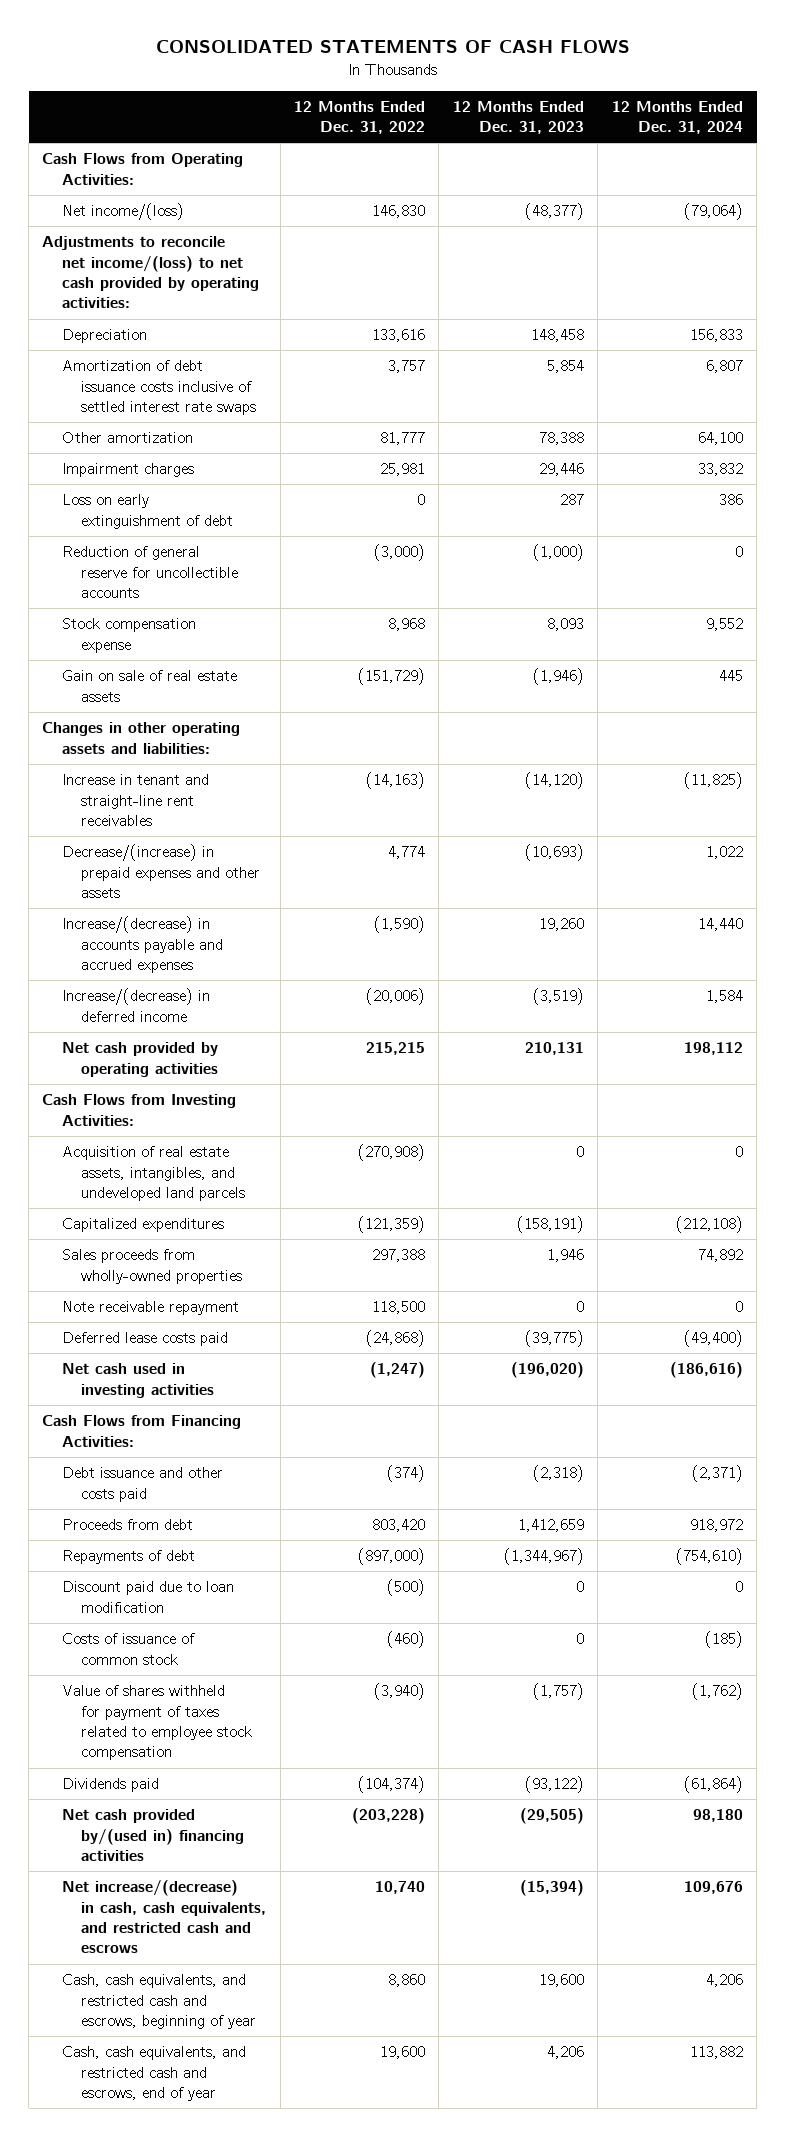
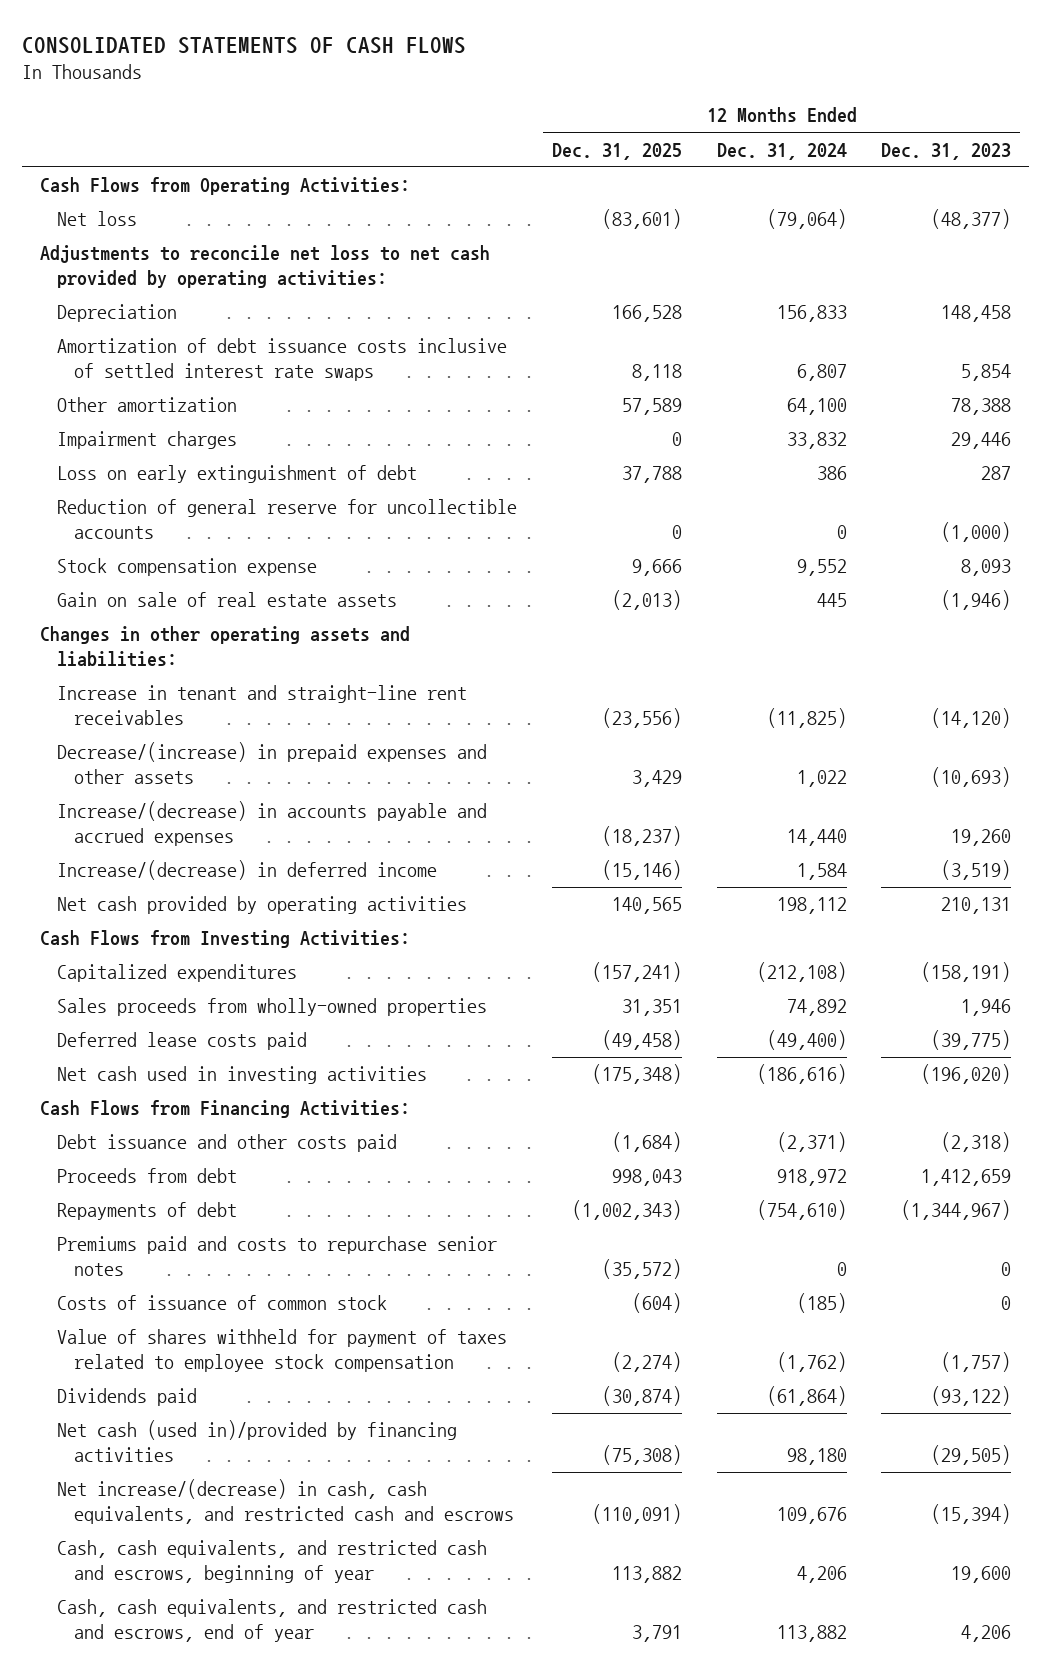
[293,100,425,135] 12 Months Ended Dec. 31, 2022 -> none
none -> [551,142,682,160] Dec. 31, 2025
[61,203,184,221] Net income/(loss) -> [56,211,137,227] Net loss
[42,236,259,309] Adjustments to reconcile net income/(loss) to net cash provided by operating activities: -> [39,245,490,289] Adjustments to reconcile net loss to net cash provided by operating activities:
[61,1146,246,1202] Acquisition of real estate assets, intangibles, and undeveloped land parcels -> none
[61,1301,239,1316] Note receivable repayment -> none
[61,1581,234,1613] Discount paid due to loan modification -> none
none -> [56,1236,497,1277] Premiums paid and costs to repurchase senior notes
[61,1809,245,1862] Net cash provided by/(used in) financing activities -> [56,1420,457,1463] Net cash (used in)/provided by financing activities

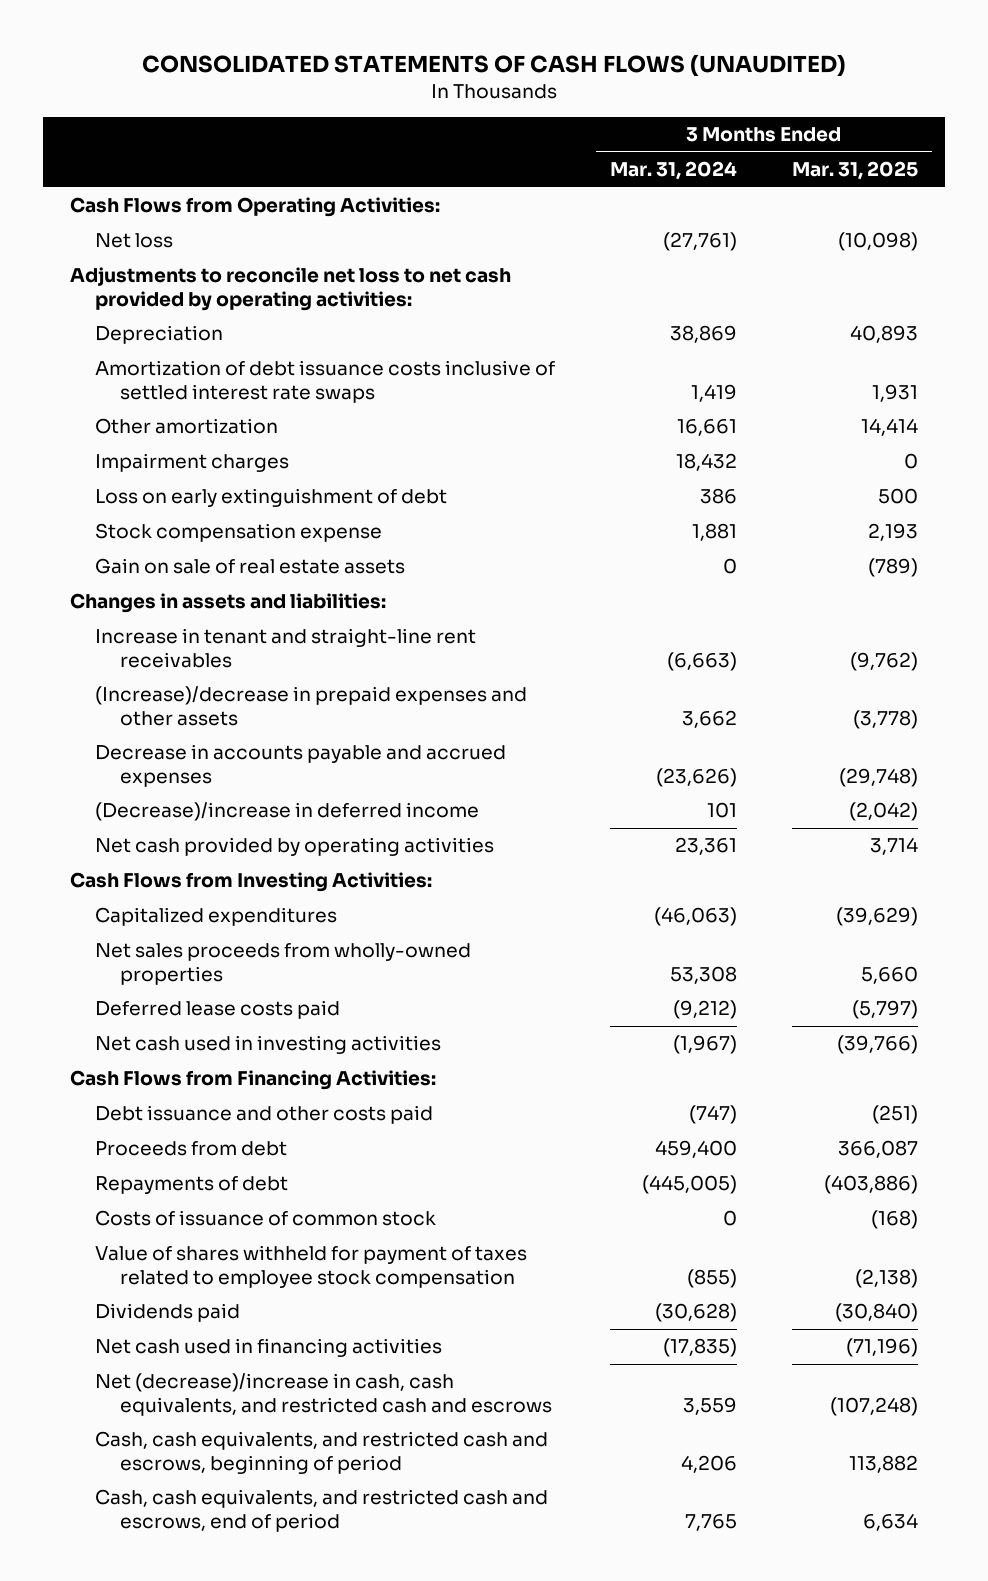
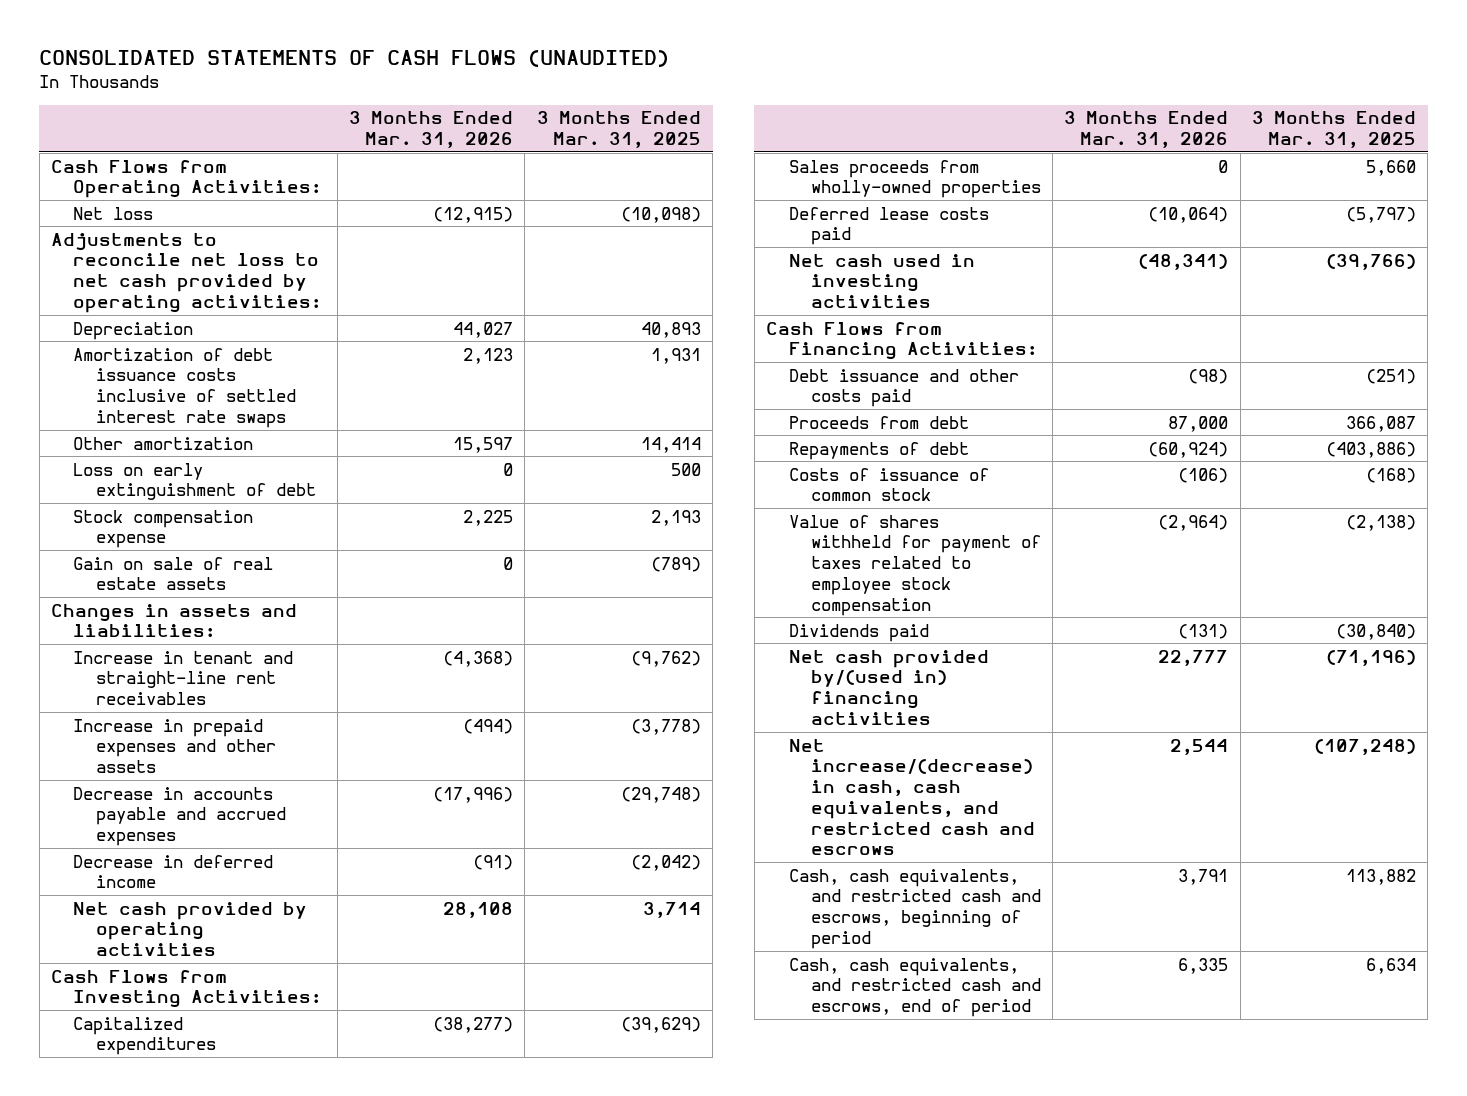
[609,161,737,181] Mar. 31, 2024 -> none
none -> [349,111,514,149] 3 Months Ended Mar. 31, 2026
[94,453,289,473] Impairment charges -> none
[94,686,527,726] (Increase)/decrease in prepaid expenses and other assets -> [73,718,276,774] Increase in prepaid expenses and other assets
[94,802,479,822] (Decrease)/increase in deferred income -> [73,854,274,889] Decrease in deferred income
[94,943,471,985] Net sales proceeds from wholly-owned properties -> [788,159,1041,199] Sales proceeds from wholly-owned properties
[94,1338,442,1358] Net cash used in financing activities -> [788,649,989,725] Net cash provided by/(used in) financing activities
[94,1373,552,1416] Net (decrease)/increase in cash, cash equivalents, and restricted cash and escrows -> [788,738,1035,856] Net increase/(decrease) in cash, cash equivalents, and restricted cash and escrows

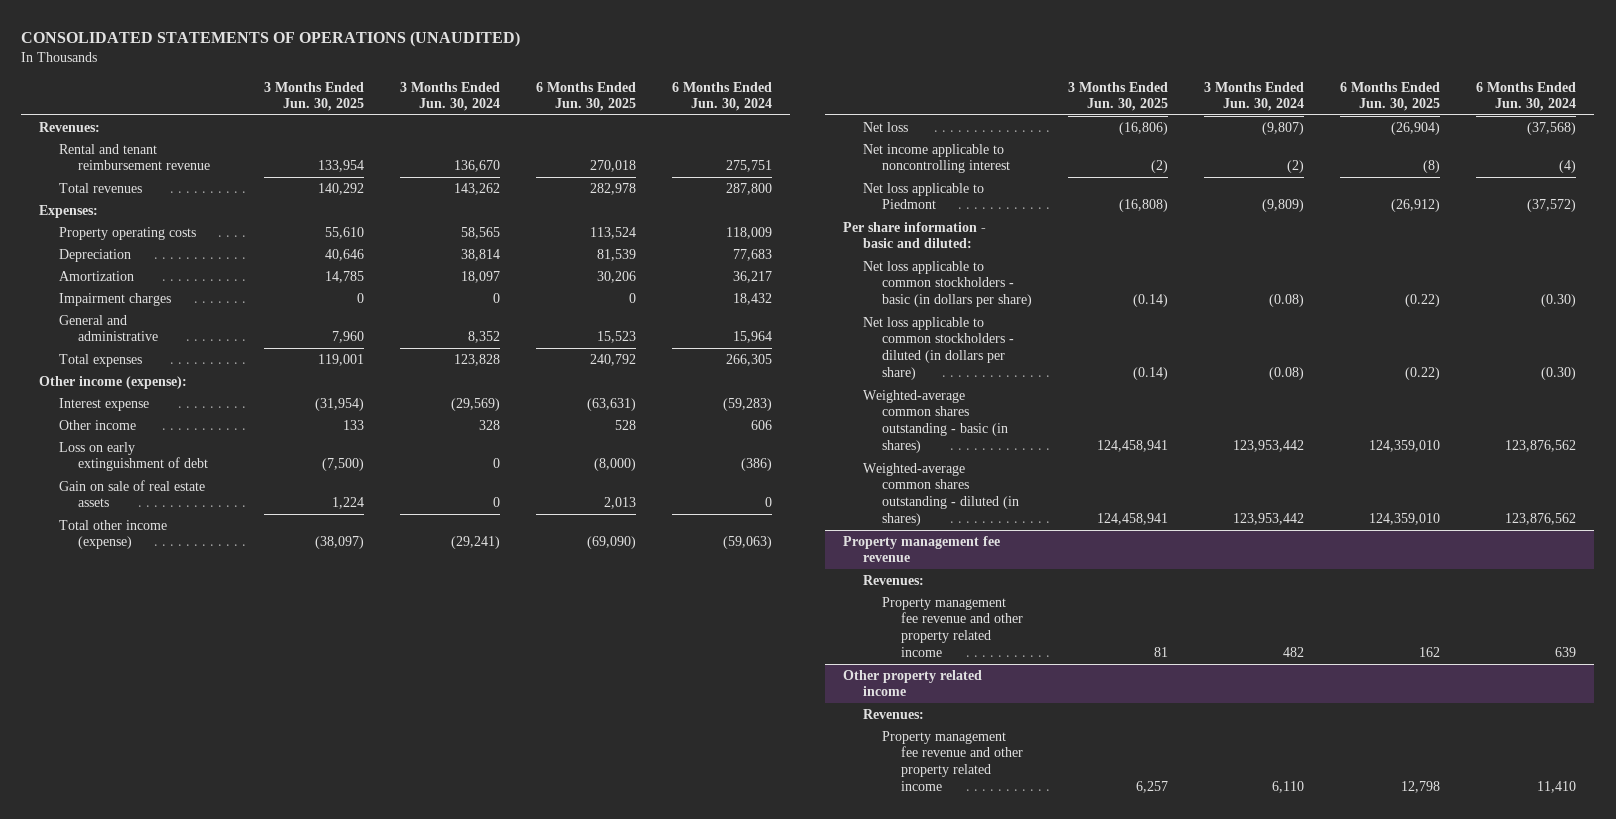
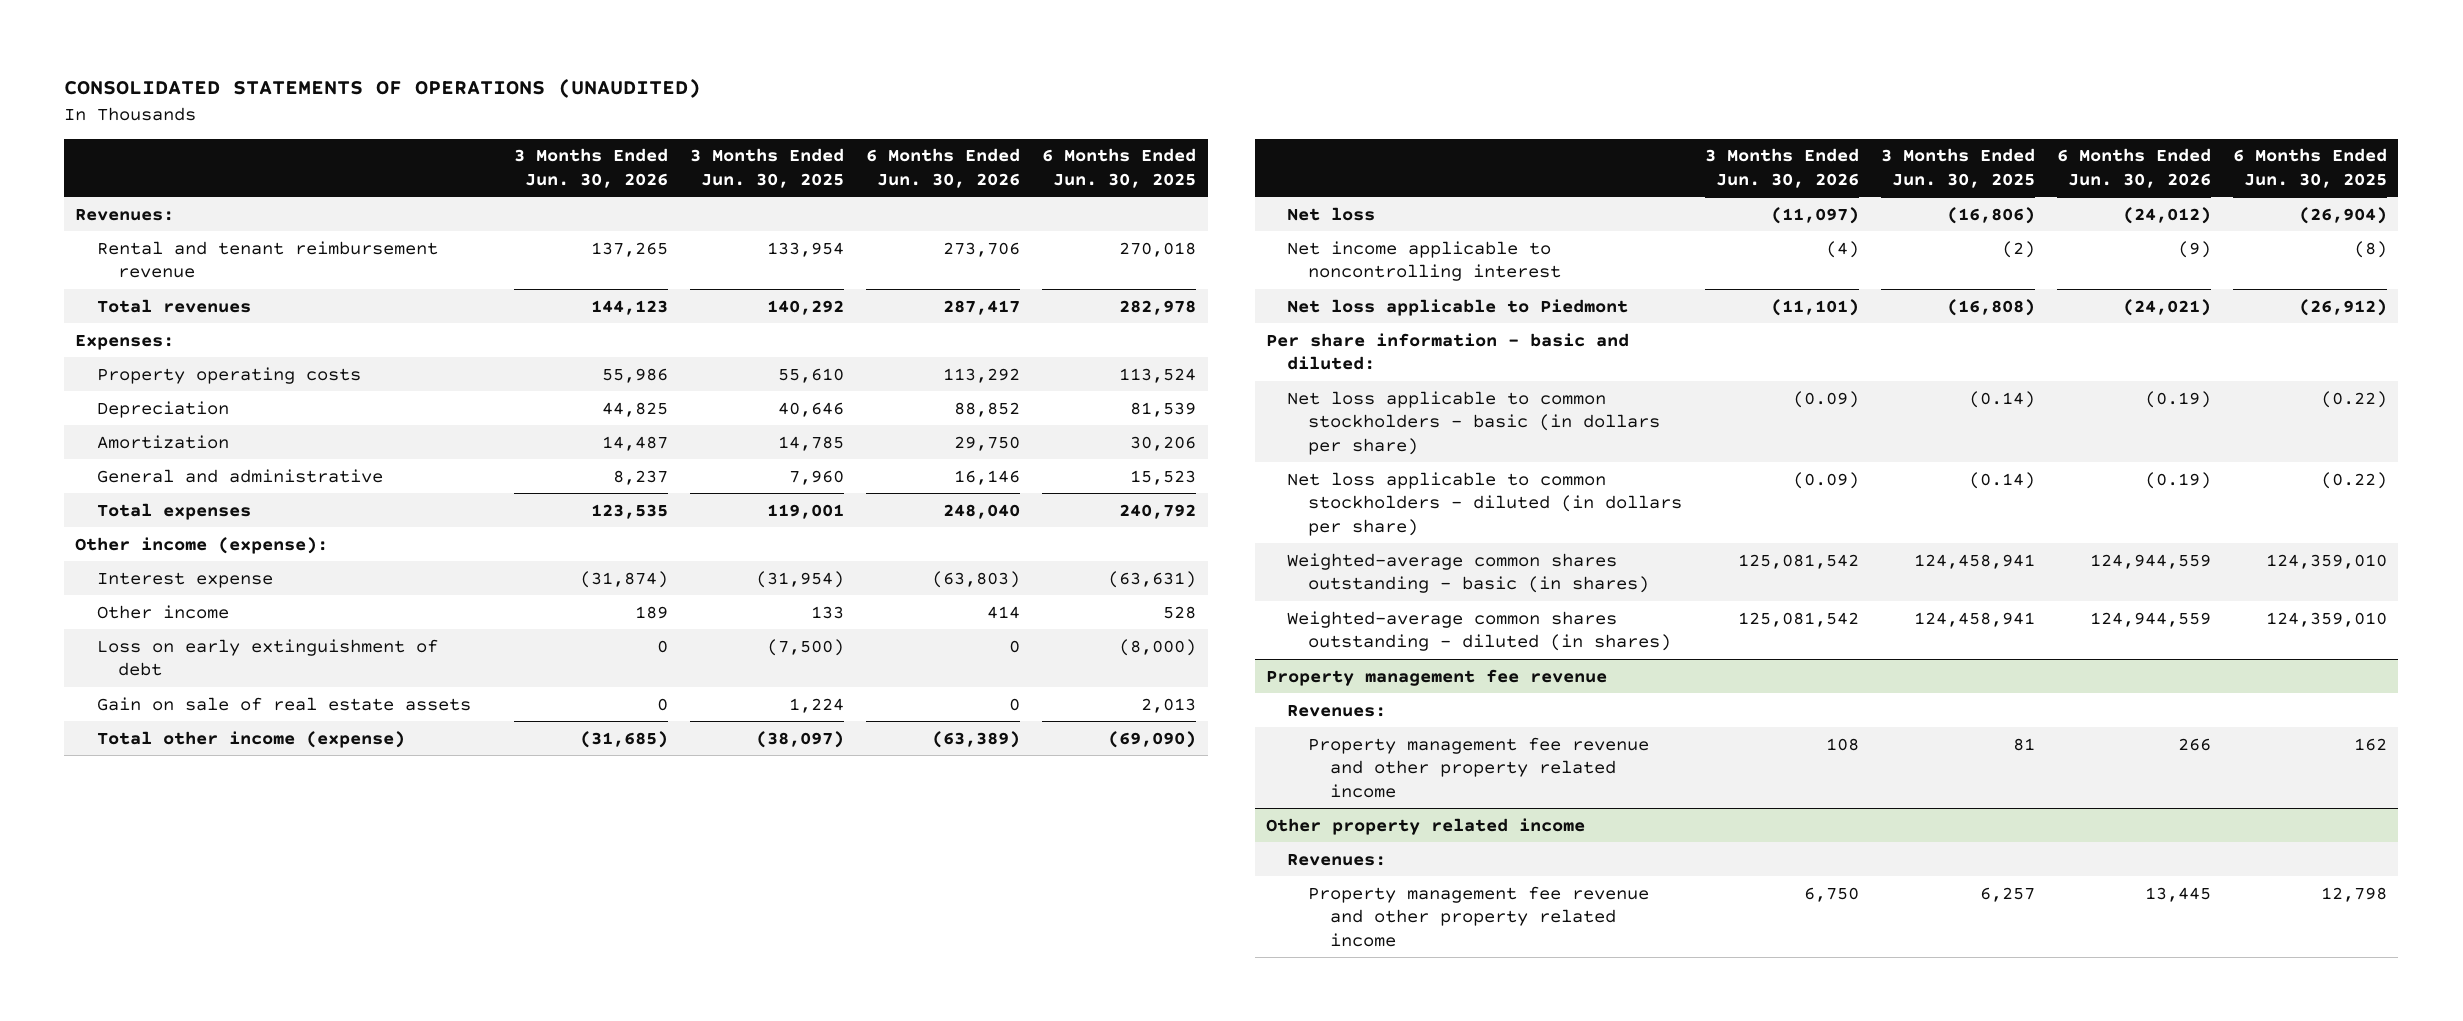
[400,81,501,112] 3 Months Ended Jun. 30, 2024 -> none
[672,81,773,112] 6 Months Ended Jun. 30, 2024 -> none
none -> [513,148,668,188] 3 Months Ended Jun. 30, 2026
none -> [866,148,1021,188] 6 Months Ended Jun. 30, 2026
[58,292,171,306] Impairment charges -> none

